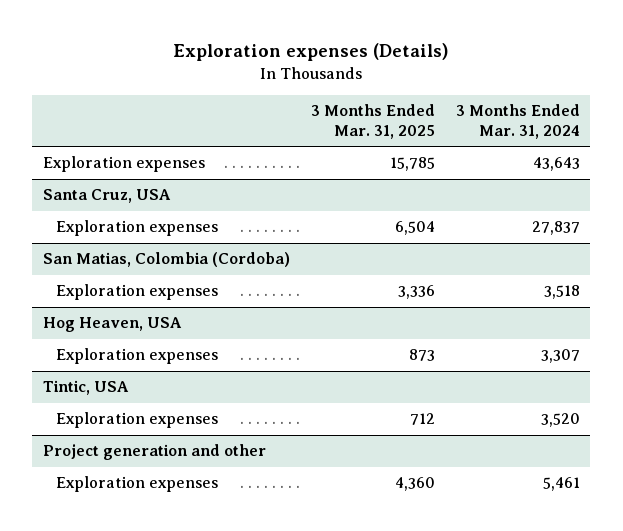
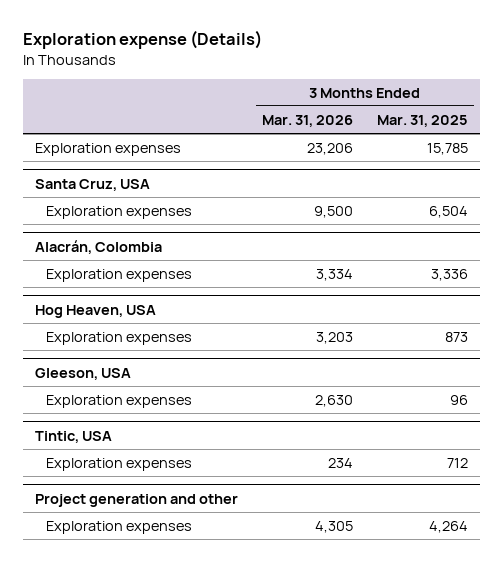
[173,43,450,62] Exploration expenses (Details) -> [23,30,263,50] Exploration expense (Details)
[455,104,580,139] 3 Months Ended Mar. 31, 2024 -> none
none -> [261,114,353,127] Mar. 31, 2026
[42,252,290,268] San Matias, Colombia (Cordoba) -> none
none -> [35,239,163,254] Alacrán, Colombia
none -> [35,367,132,380] Gleeson, USA
none -> [45,394,192,408] Exploration expenses
[394,477,435,492] 4,360 -> [428,520,468,533] 4,264

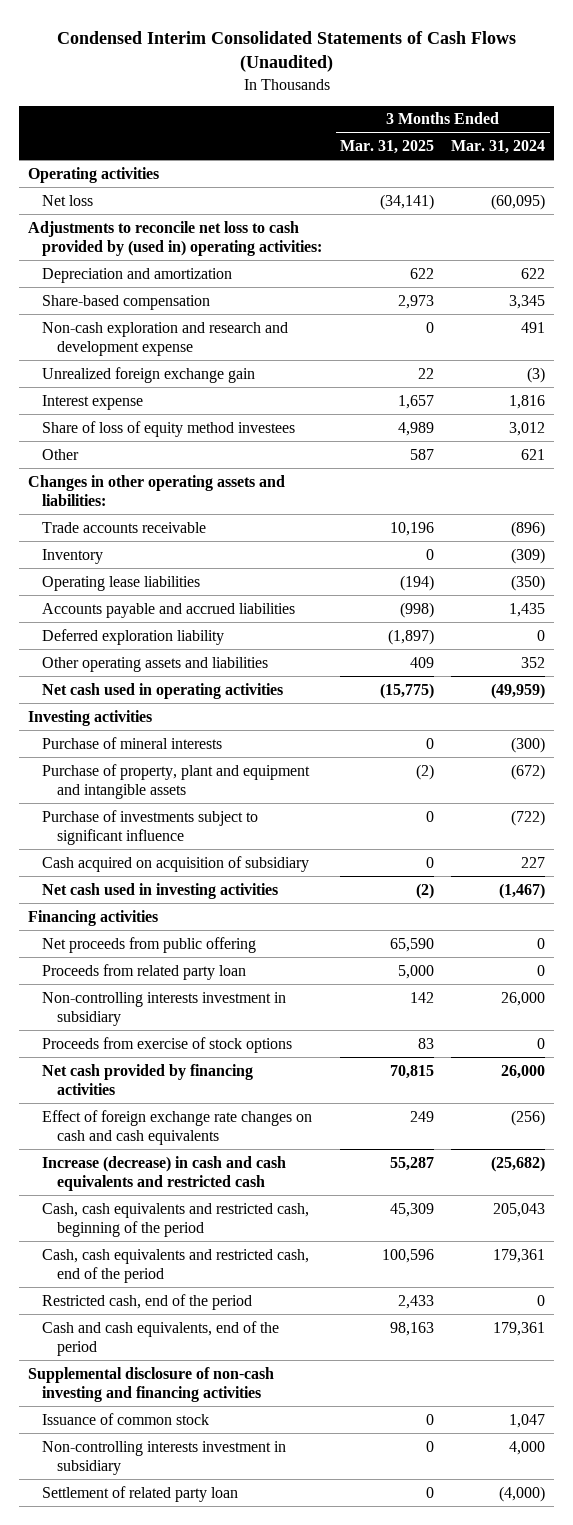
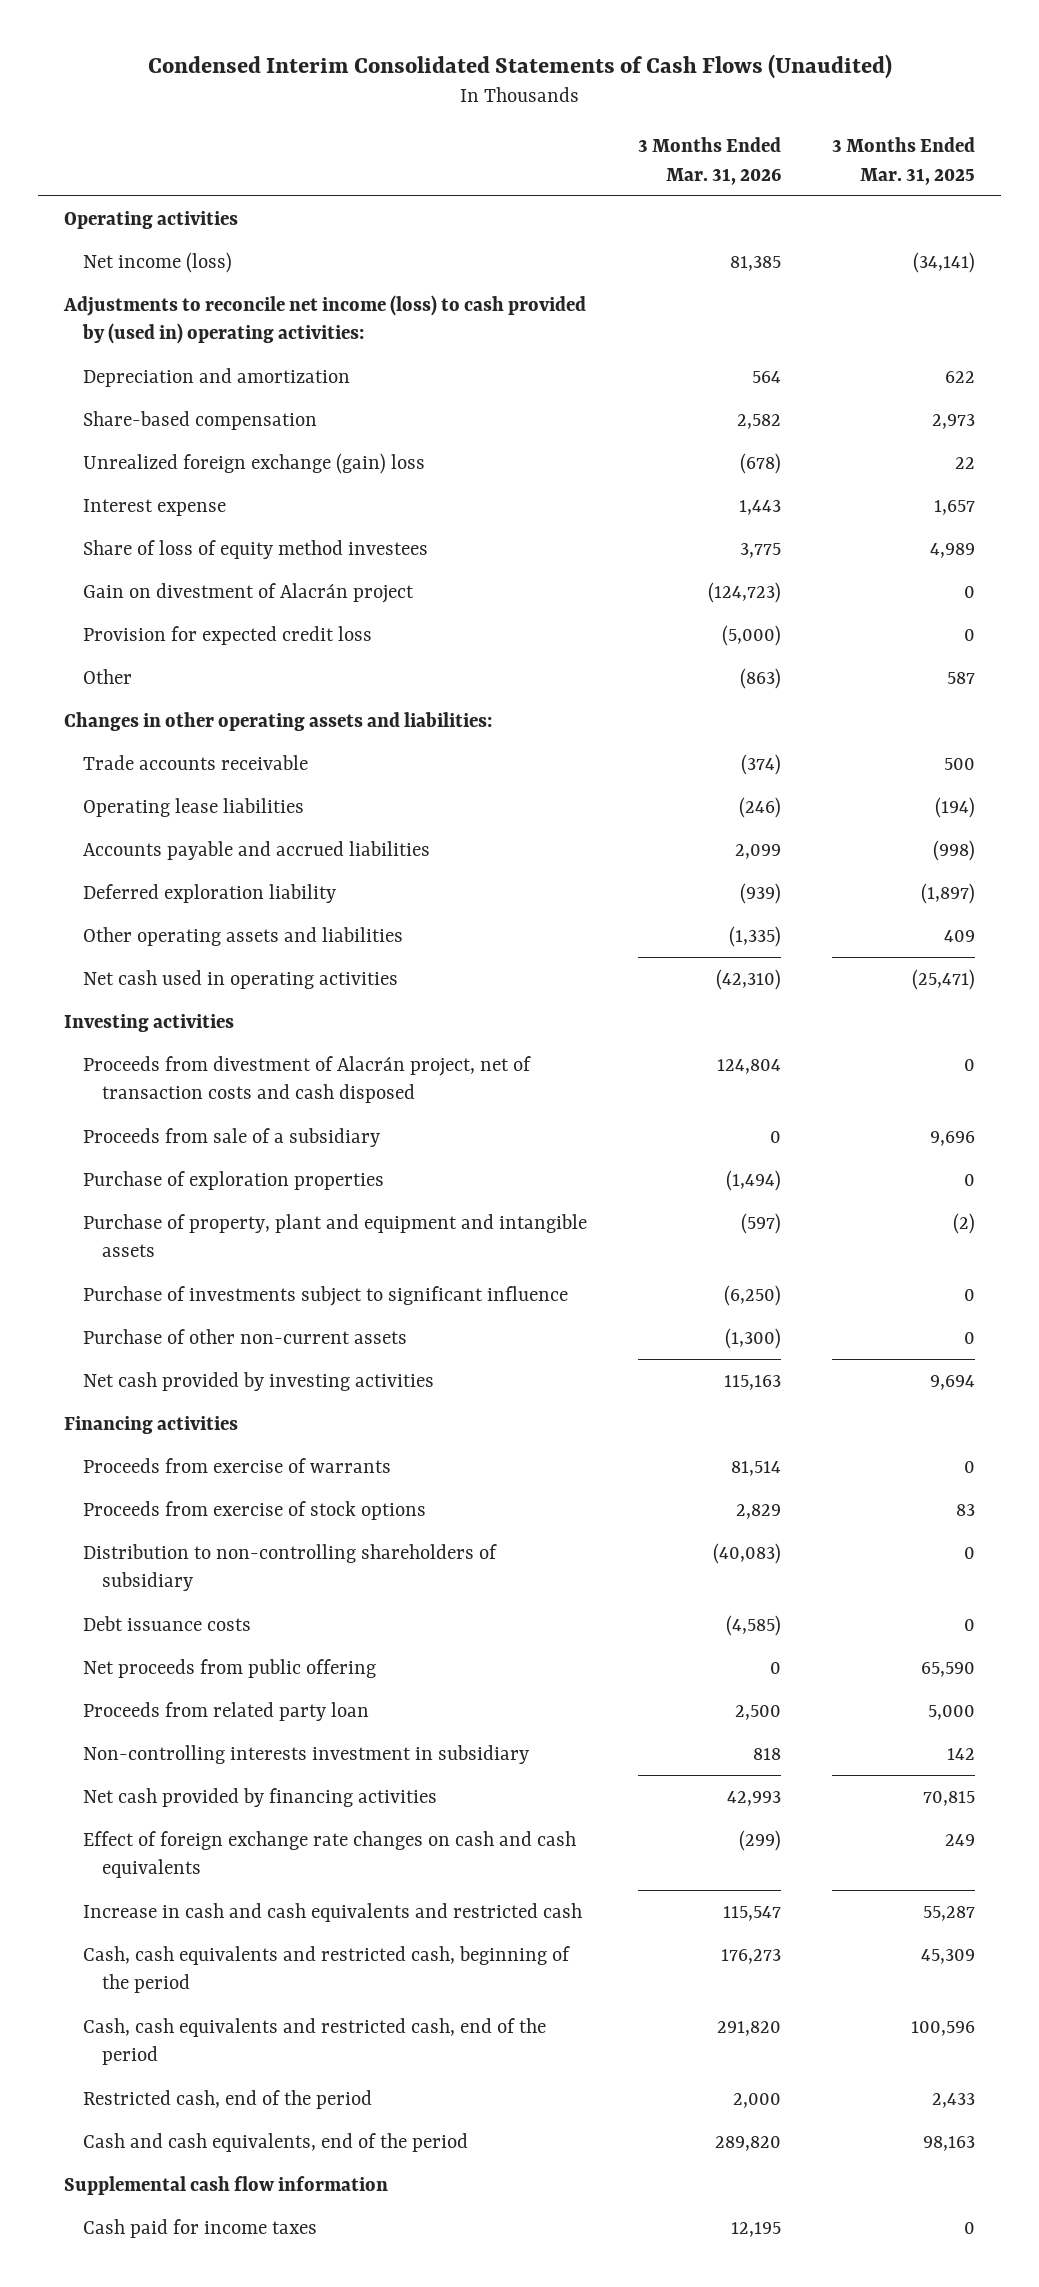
[451,140,546,155] Mar. 31, 2024 -> none
none -> [638,137,782,185] 3 Months Ended Mar. 31, 2026
[42,194,94,206] Net loss -> [83,251,233,273] Net income (loss)
[27,220,323,256] Adjustments to reconcile net loss to cash provided by (used in) operating activities: -> [63,294,587,345] Adjustments to reconcile net income (loss) to cash provided by (used in) operating activities:
[42,321,289,356] Non-cash exploration and research and development expense -> none
[42,366,256,383] Unrealized foreign exchange gain -> [83,452,426,474] Unrealized foreign exchange (gain) loss
none -> [83,582,415,603] Gain on divestment of Alacrán project
none -> [83,625,373,645] Provision for expected credit loss
[42,548,104,564] Inventory -> none
[389,521,434,536] 10,196 -> [944,757,976,770] 500
[379,682,434,699] (15,775) -> [912,968,976,990] (25,471)
none -> [83,1055,532,1104] Proceeds from divestment of Alacrán project, net of transaction costs and cash disposed
none -> [83,1127,381,1147] Proceeds from sale of a subsidiary
[42,736,223,749] Purchase of mineral interests -> [83,1170,385,1190] Purchase of exploration properties
[42,855,310,872] Cash acquired on acquisition of subsidiary -> none
none -> [83,1328,408,1344] Purchase of other non-current assets
[42,882,279,899] Net cash used in investing activities -> [83,1371,435,1391] Net cash provided by investing activities
[415,882,434,899] (2) -> [930,1374,976,1390] 9,694
none -> [83,1457,392,1473] Proceeds from exercise of warrants
[42,1036,293,1053] Proceeds from exercise of stock options -> [83,1500,427,1520] Proceeds from exercise of stock options
none -> [83,1543,498,1592] Distribution to non-controlling shareholders of subsidiary
none -> [83,1615,252,1631] Debt issuance costs
[42,1155,287,1191] Increase (decrease) in cash and cash equivalents and restricted cash -> [83,1902,583,1922] Increase in cash and cash equivalents and restricted cash
[27,1366,274,1402] Supplemental disclosure of non-cash investing and financing activities -> none
[42,1412,210,1425] Issuance of common stock -> none
[42,1440,287,1475] Non-controlling interests investment in subsidiary -> none
[42,1485,239,1502] Settlement of related party loan -> none
none -> [64,2175,389,2195] Supplemental cash flow information
none -> [83,2218,318,2238] Cash paid for income taxes

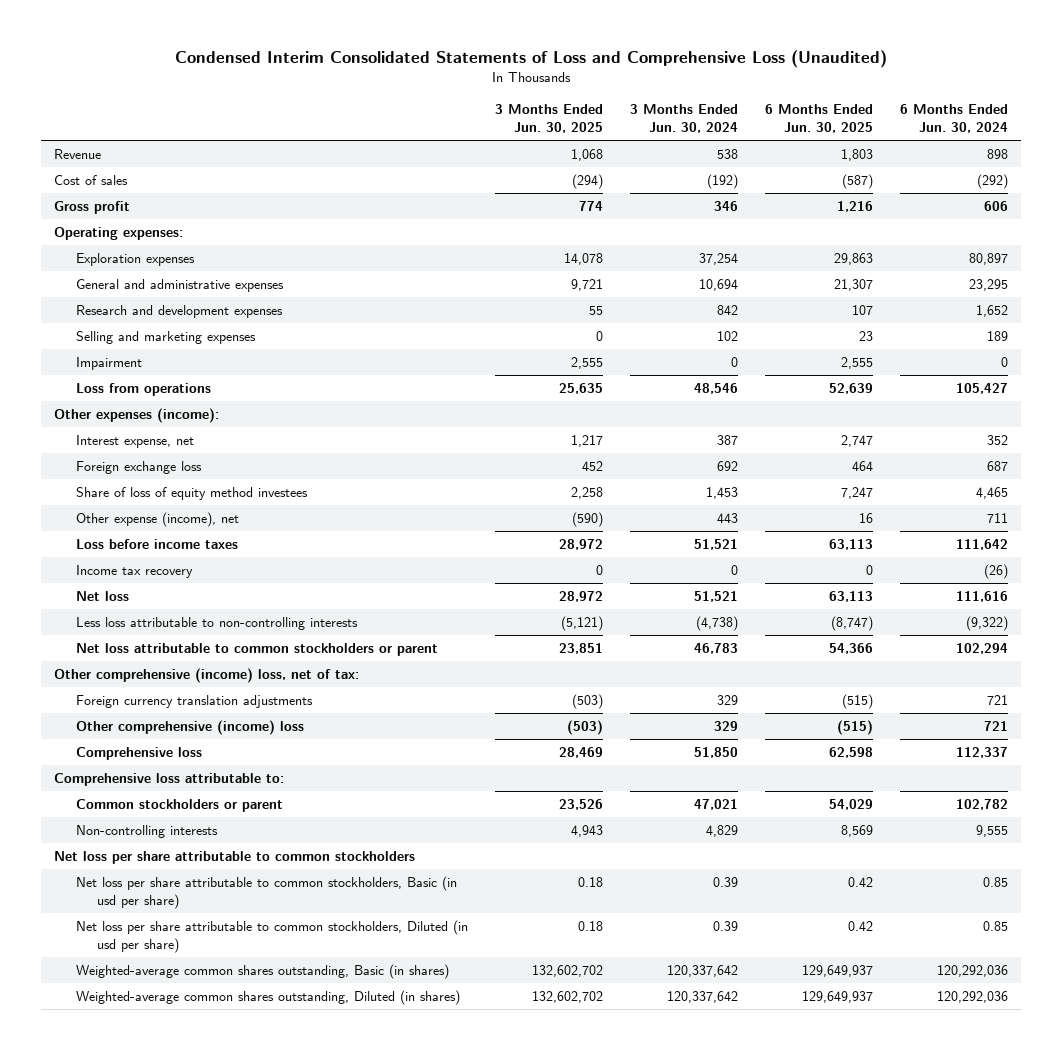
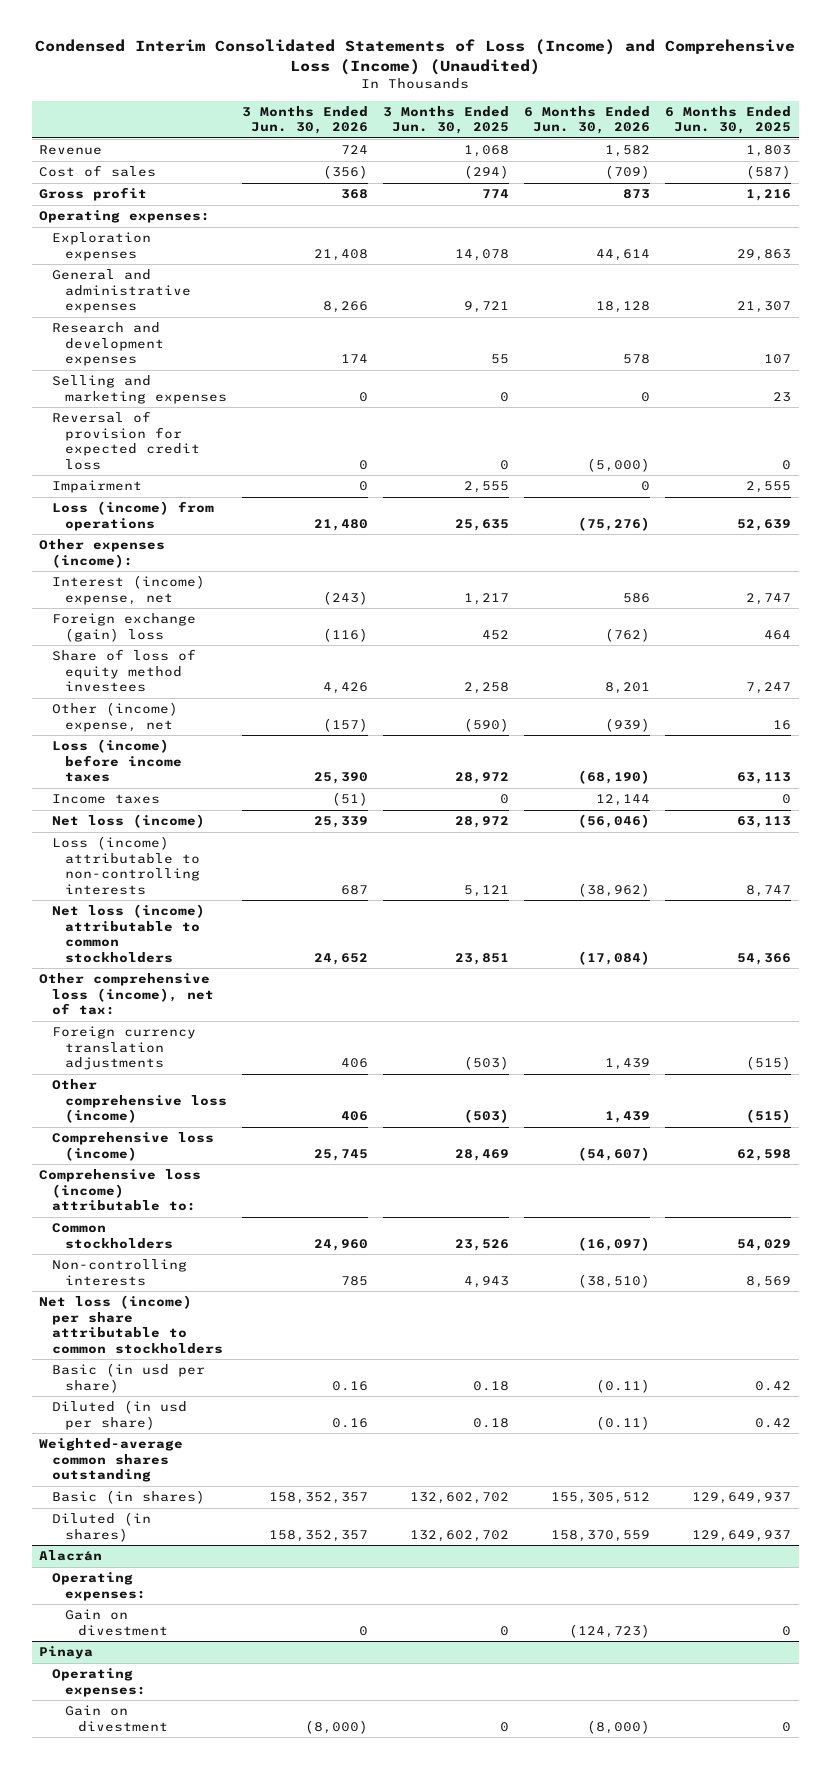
[175,49,888,68] Condensed Interim Consolidated Statements of Loss and Comprehensive Loss (Unaudited) -> [35,39,796,75] Condensed Interim Consolidated Statements of Loss (Income) and Comprehensive Loss (Income) (Unaudited)
[629,103,738,134] 3 Months Ended Jun. 30, 2024 -> none
[899,103,1008,134] 6 Months Ended Jun. 30, 2024 -> none
none -> [242,105,369,135] 3 Months Ended Jun. 30, 2026
none -> [524,105,651,135] 6 Months Ended Jun. 30, 2026
none -> [52,411,201,471] Reversal of provision for expected credit loss
[75,382,211,396] Loss from operations -> [52,501,215,531] Loss (income) from operations
[75,434,194,448] Interest expense, net -> [52,575,206,605] Interest (income) expense, net
[75,460,202,474] Foreign exchange loss -> [52,613,197,642] Foreign exchange (gain) loss
[75,511,239,527] Other expense (income), net -> [52,702,179,732] Other (income) expense, net
[75,538,238,549] Loss before income taxes -> [52,739,183,783] Loss (income) before income taxes
[75,564,193,578] Income tax recovery -> [52,794,161,805] Income taxes
[75,590,129,601] Net loss -> [52,814,206,829] Net loss (income)
[75,616,358,630] Less loss attributable to non-controlling interests -> [52,836,201,896] Loss (income) attributable to non-controlling interests
[560,615,603,631] (5,121) -> [464,885,510,898] 5,121
[830,615,873,631] (8,747) -> [746,885,792,898] 8,747
[75,642,438,656] Net loss attributable to common stockholders or parent -> [52,904,206,964] Net loss (income) attributable to common stockholders
[54,667,360,683] Other comprehensive (income) loss, net of tax: -> [39,973,215,1016] Other comprehensive loss (income), net of tax:
[75,719,304,735] Other comprehensive (income) loss -> [52,1079,228,1124] Other comprehensive loss (income)
[75,746,202,760] Comprehensive loss -> [52,1132,215,1161] Comprehensive loss (income)
[54,772,285,786] Comprehensive loss attributable to: -> [39,1169,202,1212] Comprehensive loss (income) attributable to:
[75,798,283,812] Common stockholders or parent -> [52,1223,174,1249] Common stockholders
[54,850,416,864] Net loss per share attributable to common stockholders -> [39,1295,224,1355] Net loss (income) per share attributable to common stockholders
[75,875,457,910] Net loss per share attributable to common stockholders, Basic (in usd per share) -> [52,1363,206,1393] Basic (in usd per share)
[75,919,468,954] Net loss per share attributable to common stockholders, Diluted (in usd per share) -> [52,1400,188,1430] Diluted (in usd per share)
none -> [39,1438,184,1483] Weighted-average common shares outstanding
[75,963,449,979] Weighted-average common shares outstanding, Basic (in shares) -> [52,1490,206,1505] Basic (in shares)
[75,989,460,1005] Weighted-average common shares outstanding, Diluted (in shares) -> [52,1512,152,1542] Diluted (in shares)
none -> [39,1550,103,1562] Alacrán
none -> [52,1572,147,1601] Operating expenses:
none -> [65,1609,169,1636] Gain on divestment
none -> [39,1646,94,1660] Pinaya
none -> [52,1668,147,1697] Operating expenses:
none -> [65,1705,169,1732] Gain on divestment

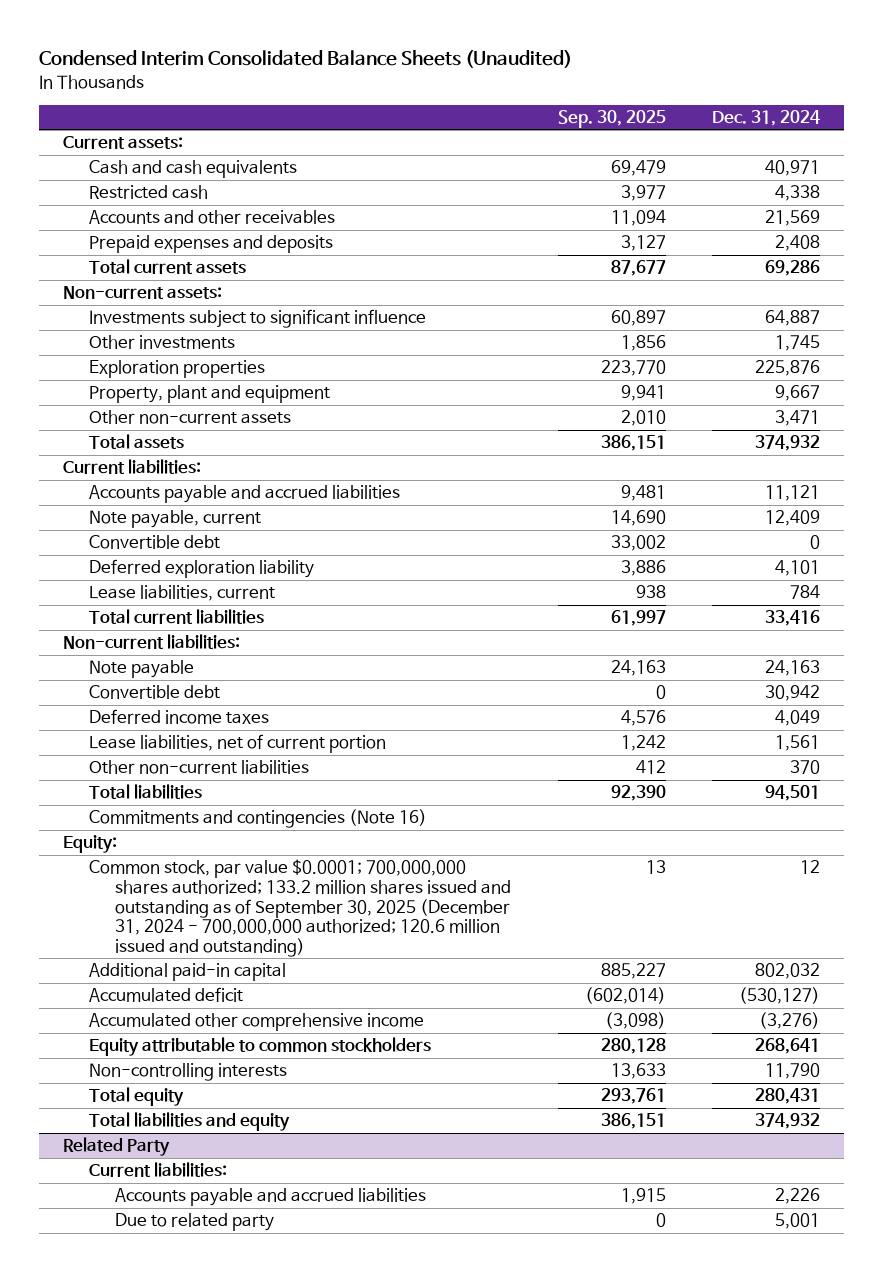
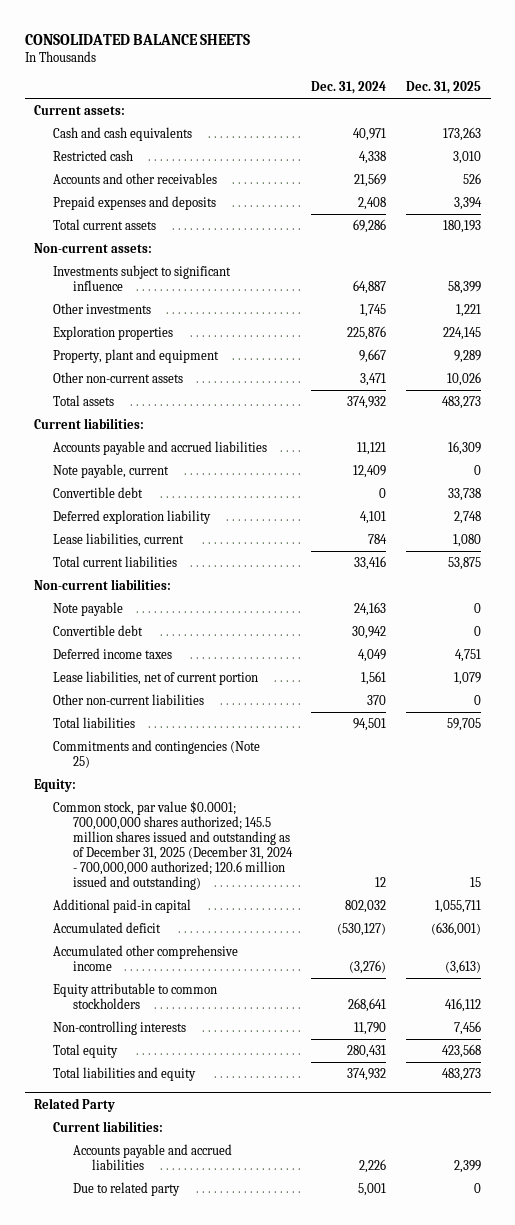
[39,50,573,69] Condensed Interim Consolidated Balance Sheets (Unaudited) -> [24,33,250,45] CONSOLIDATED BALANCE SHEETS
[557,109,666,128] Sep. 30, 2025 -> none
none -> [405,81,481,95] Dec. 31, 2025
[88,809,427,829] Commitments and contingencies (Note 16) -> [53,740,261,768] Commitments and contingencies (Note 25)
[88,859,512,958] Common stock, par value $0.0001; 700,000,000 shares authorized; 133.2 million shares issued and outstanding as of September 30, 2025 (December 31, 2024 - 700,000,000 authorized; 120.6 million issued and outstanding) -> [53,801,293,890] Common stock, par value $0.0001; 700,000,000 shares authorized; 145.5 million shares issued and outstanding as of December 31, 2025 (December 31, 2024 - 700,000,000 authorized; 120.6 million issued and outstanding)

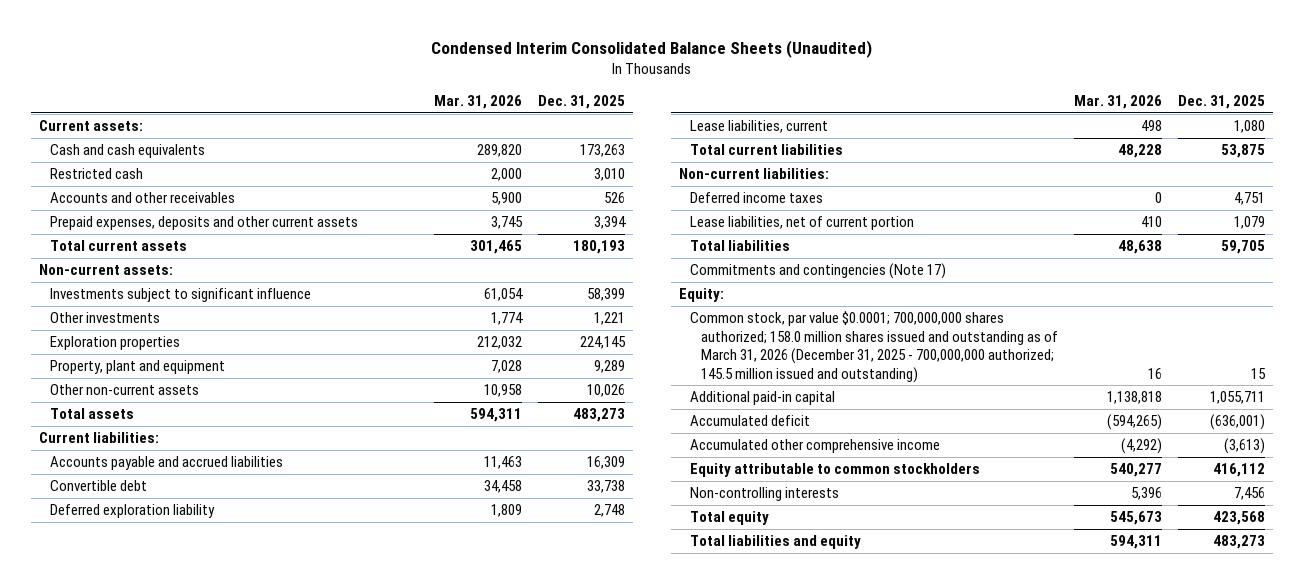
[24,33,250,45] CONSOLIDATED BALANCE SHEETS -> [431,40,873,59] Condensed Interim Consolidated Balance Sheets (Unaudited)
[311,81,387,95] Dec. 31, 2024 -> none
none -> [434,95,523,110] Mar. 31, 2026
[53,196,217,211] Prepaid expenses and deposits -> [49,216,358,231] Prepaid expenses, deposits and other current assets
[53,464,170,479] Note payable, current -> none
[53,602,124,617] Note payable -> none
[53,625,144,637] Convertible debt -> none
[53,694,205,706] Other non-current liabilities -> none
[53,740,261,768] Commitments and contingencies (Note 25) -> [689,263,946,280] Commitments and contingencies (Note 17)
[53,801,293,890] Common stock, par value $0.0001; 700,000,000 shares authorized; 145.5 million shares issued and outstanding as of December 31, 2025 (December 31, 2024 - 700,000,000 authorized; 120.6 million issued and outstanding) -> [689,311,1059,383] Common stock, par value $0.0001; 700,000,000 shares authorized; 158.0 million shares issued and outstanding as of March 31, 2026 (December 31, 2025 - 700,000,000 authorized; 145.5 million issued and outstanding)
[34,1097,116,1112] Related Party -> none
[53,1121,164,1133] Current liabilities: -> none
[72,1144,232,1170] Accounts payable and accrued liabilities -> none
[72,1182,180,1197] Due to related party -> none

